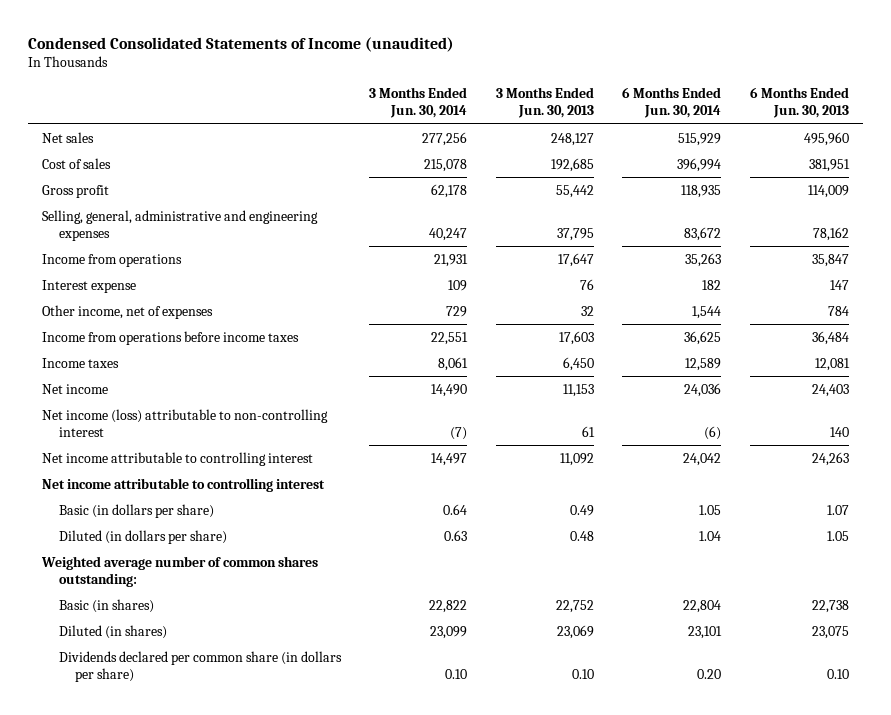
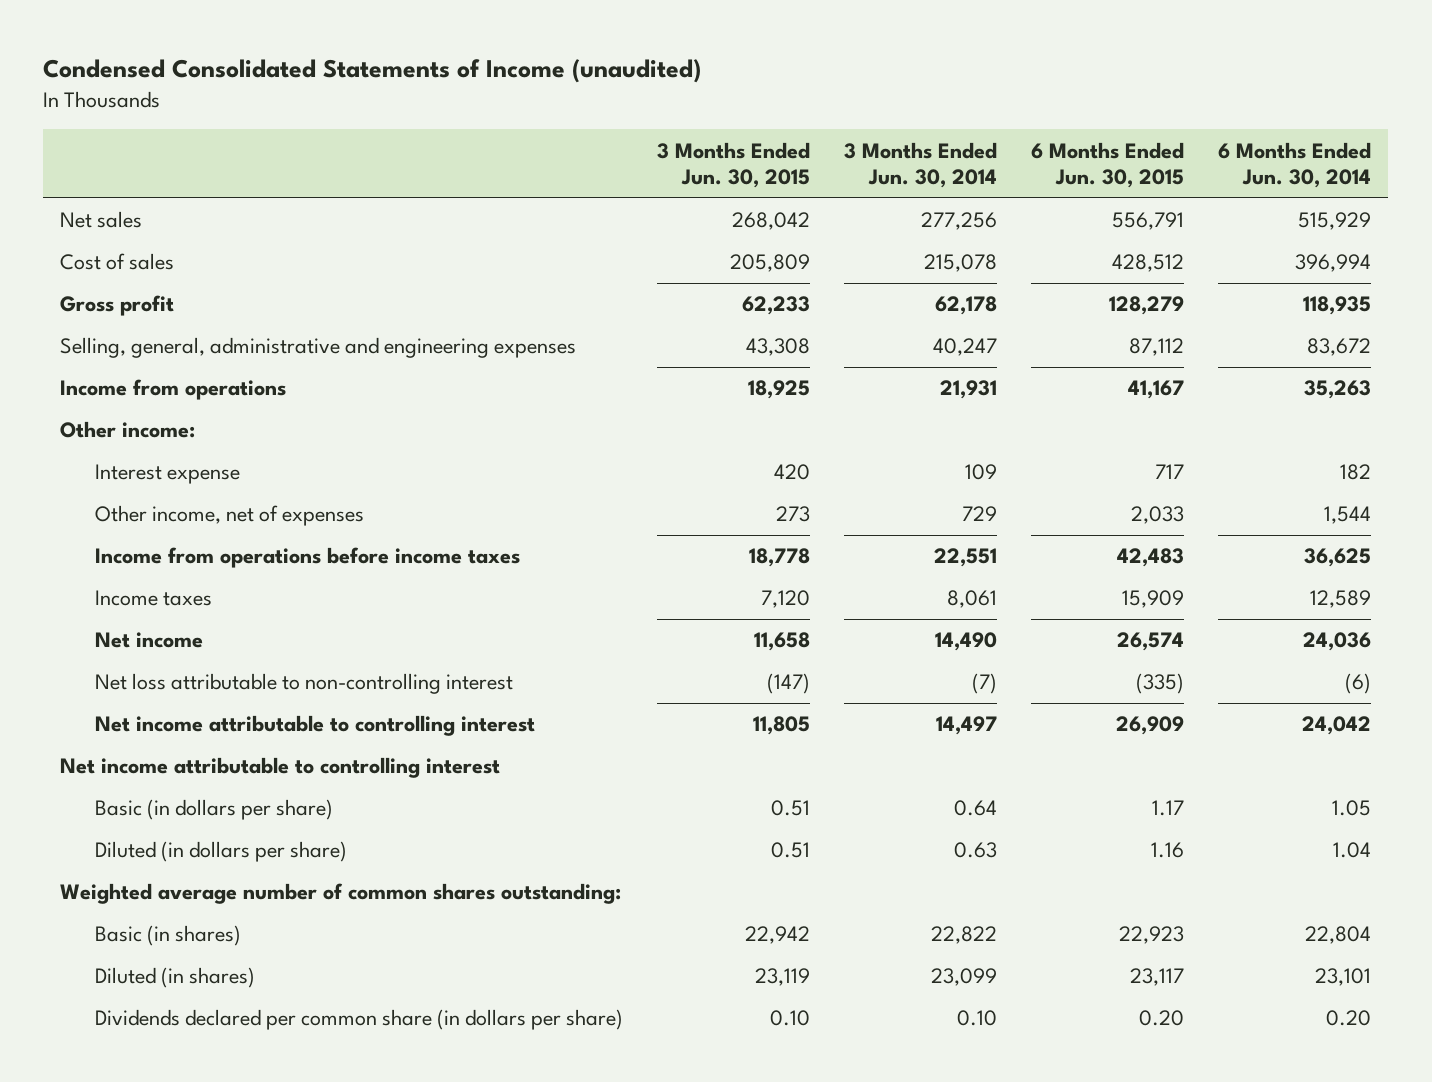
[495,87,594,119] 3 Months Ended Jun. 30, 2013 -> none
[749,87,849,119] 6 Months Ended Jun. 30, 2013 -> none
none -> [657,141,811,188] 3 Months Ended Jun. 30, 2015
none -> [1031,141,1185,188] 6 Months Ended Jun. 30, 2015
none -> [60,421,196,439] Other income:
[42,408,329,437] Net income (loss) attributable to non-controlling interest -> [95,673,514,695] Net loss attributable to non-controlling interest

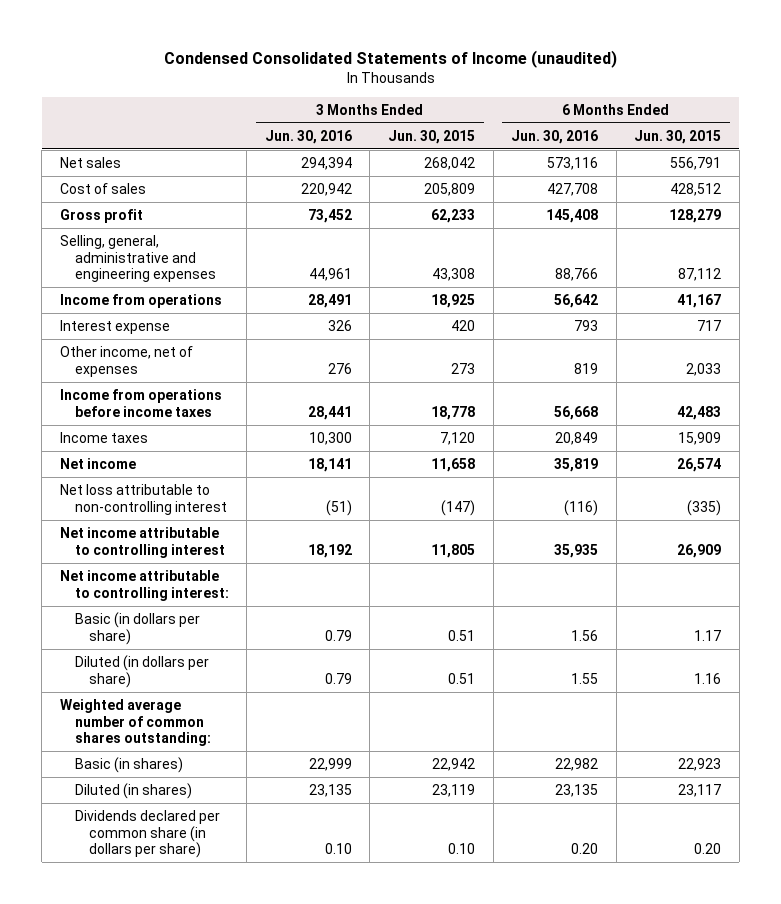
[844,141,998,188] 3 Months Ended Jun. 30, 2014 -> none
[1218,141,1372,188] 6 Months Ended Jun. 30, 2014 -> none
none -> [264,129,352,144] Jun. 30, 2016
none -> [511,129,599,144] Jun. 30, 2016
[60,421,196,439] Other income: -> none
[60,757,501,779] Net income attributable to controlling interest -> [60,569,229,601] Net income attributable to controlling interest:

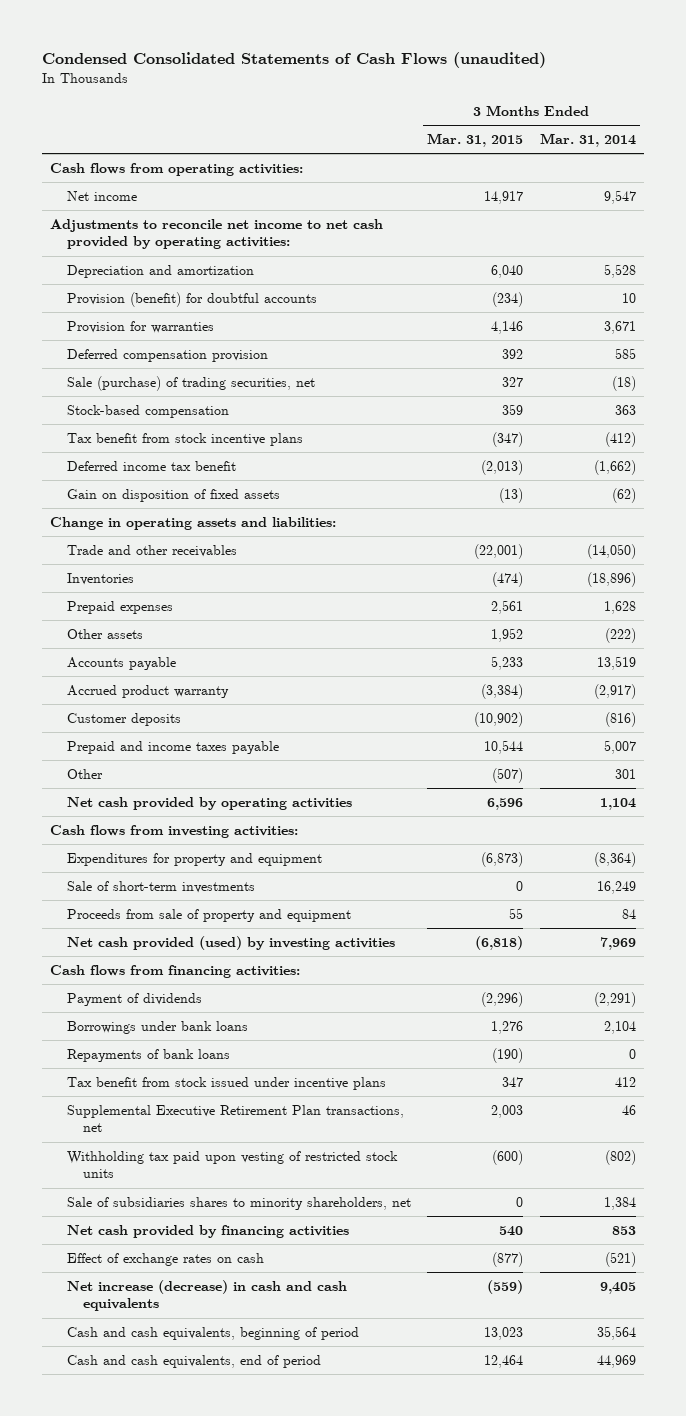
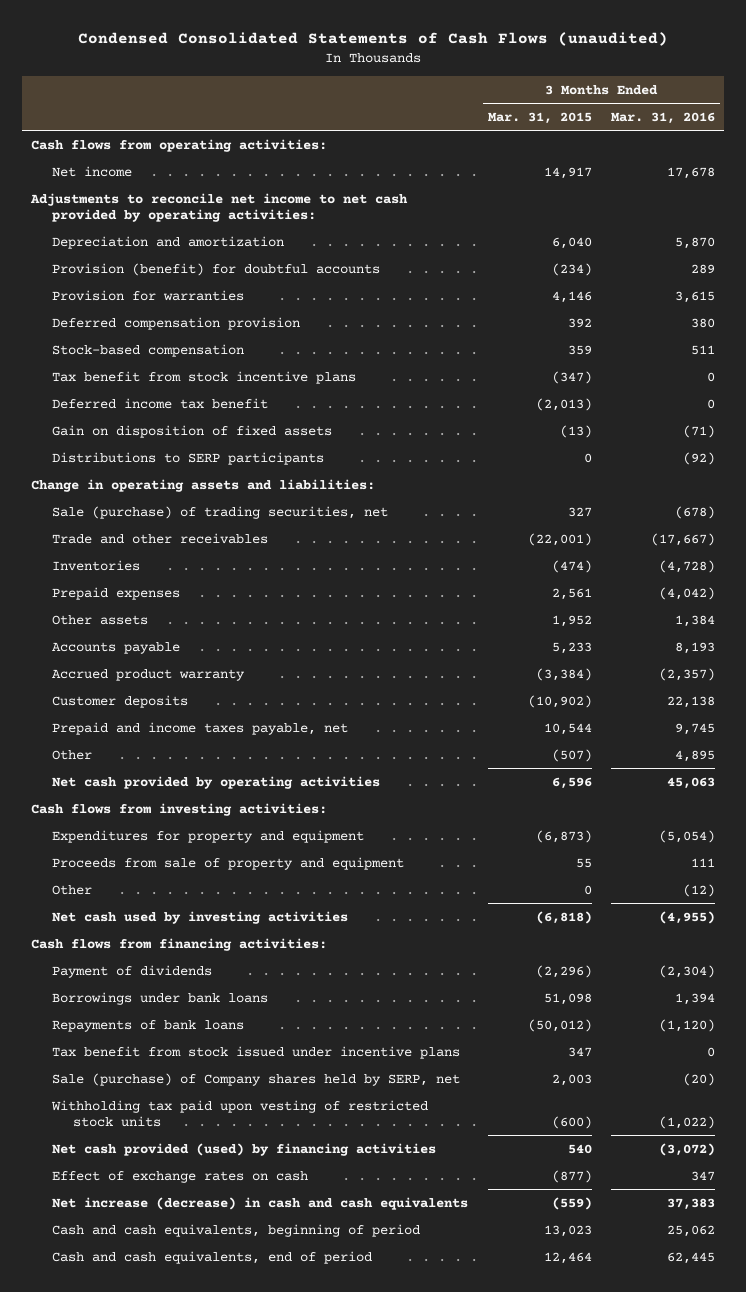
[539,132,636,147] Mar. 31, 2014 -> none
none -> [610,111,715,124] Mar. 31, 2016
none -> [52,451,325,465] Distributions to SERP participants
[66,375,315,391] Sale (purchase) of trading securities, net -> [52,505,389,519] Sale (purchase) of trading securities, net
[66,740,279,754] Prepaid and income taxes payable -> [52,721,349,735] Prepaid and income taxes payable, net
[66,880,255,893] Sale of short-term investments -> none
none -> [52,884,93,895] Other
[66,935,395,950] Net cash provided (used) by investing activities -> [52,910,349,924] Net cash used by investing activities
[491,1020,524,1034] 1,276 -> [543,992,592,1005] 51,098
[492,1047,524,1063] (190) -> [527,1018,592,1032] (50,012)
[66,1104,404,1133] Supplemental Executive Retirement Plan transactions, net -> [52,1072,461,1086] Sale (purchase) of Company shares held by SERP, net
[66,1196,411,1210] Sale of subsidiaries shares to minority shareholders, net -> none
[66,1224,349,1238] Net cash provided by financing activities -> [52,1142,437,1156] Net cash provided (used) by financing activities

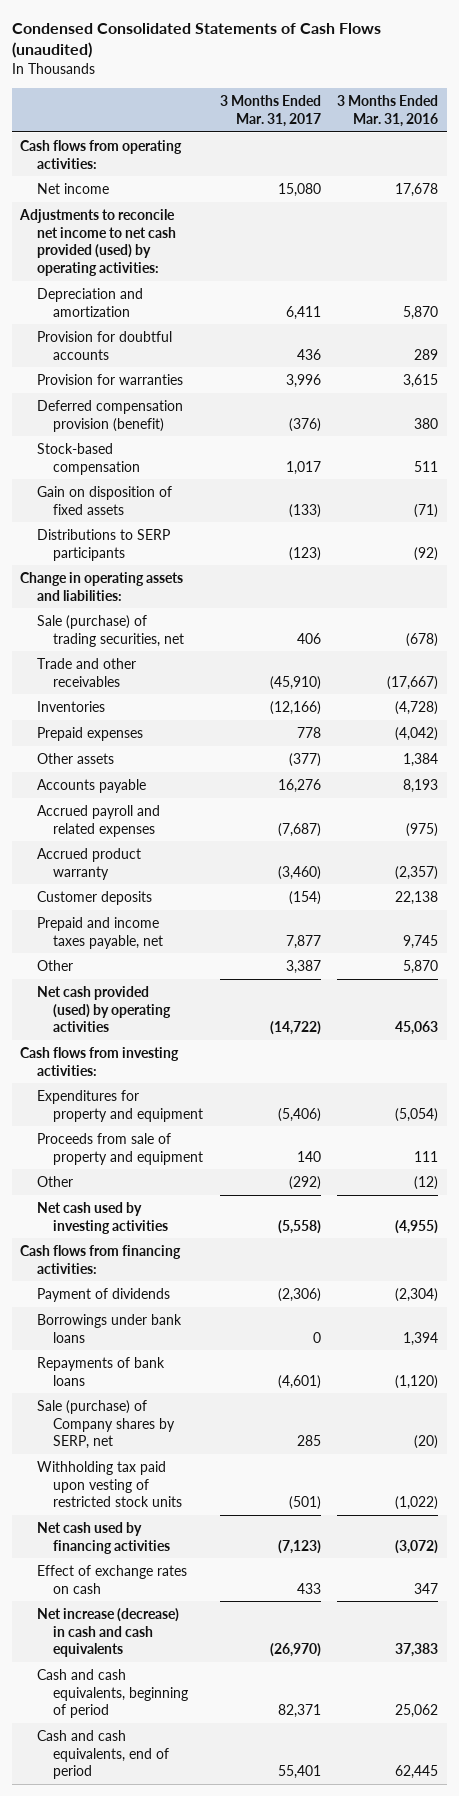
[487,111,592,124] Mar. 31, 2015 -> none
none -> [219,95,321,127] 3 Months Ended Mar. 31, 2017
[30,192,409,222] Adjustments to reconcile net income to net cash provided by operating activities: -> [19,208,176,276] Adjustments to reconcile net income to net cash provided (used) by operating activities:
[52,262,381,276] Provision (benefit) for doubtful accounts -> [36,330,172,360] Provision for doubtful accounts
[52,316,301,330] Deferred compensation provision -> [36,399,183,432] Deferred compensation provision (benefit)
[52,370,357,384] Tax benefit from stock incentive plans -> none
[52,397,269,409] Deferred income tax benefit -> none
none -> [36,804,160,837] Accrued payroll and related expenses
[674,749,715,762] 4,895 -> [403,959,439,974] 5,870
[52,775,381,789] Net cash provided by operating activities -> [36,985,171,1033] Net cash provided (used) by operating activities
[52,1045,461,1059] Tax benefit from stock issued under incentive plans -> none
[52,1072,461,1086] Sale (purchase) of Company shares held by SERP, net -> [36,1399,175,1450] Sale (purchase) of Company shares by SERP, net
[52,1142,437,1156] Net cash provided (used) by financing activities -> [36,1521,170,1554] Net cash used by financing activities

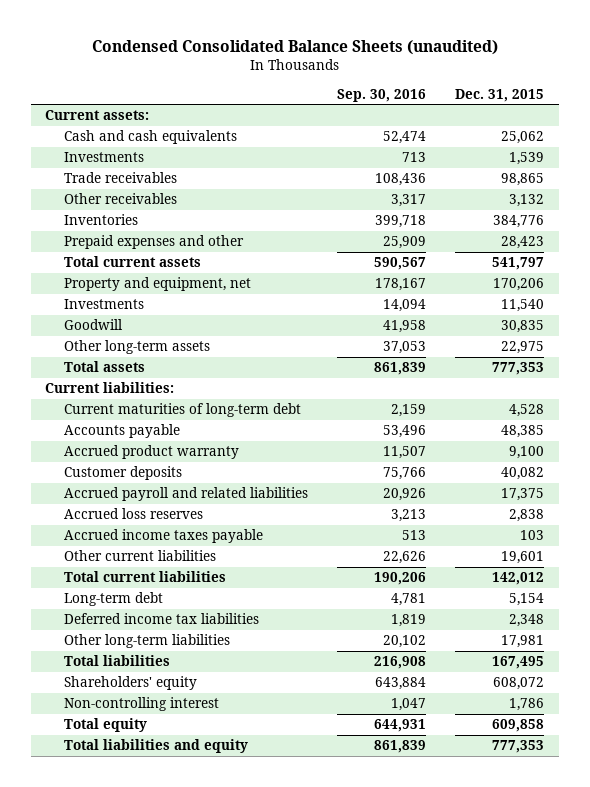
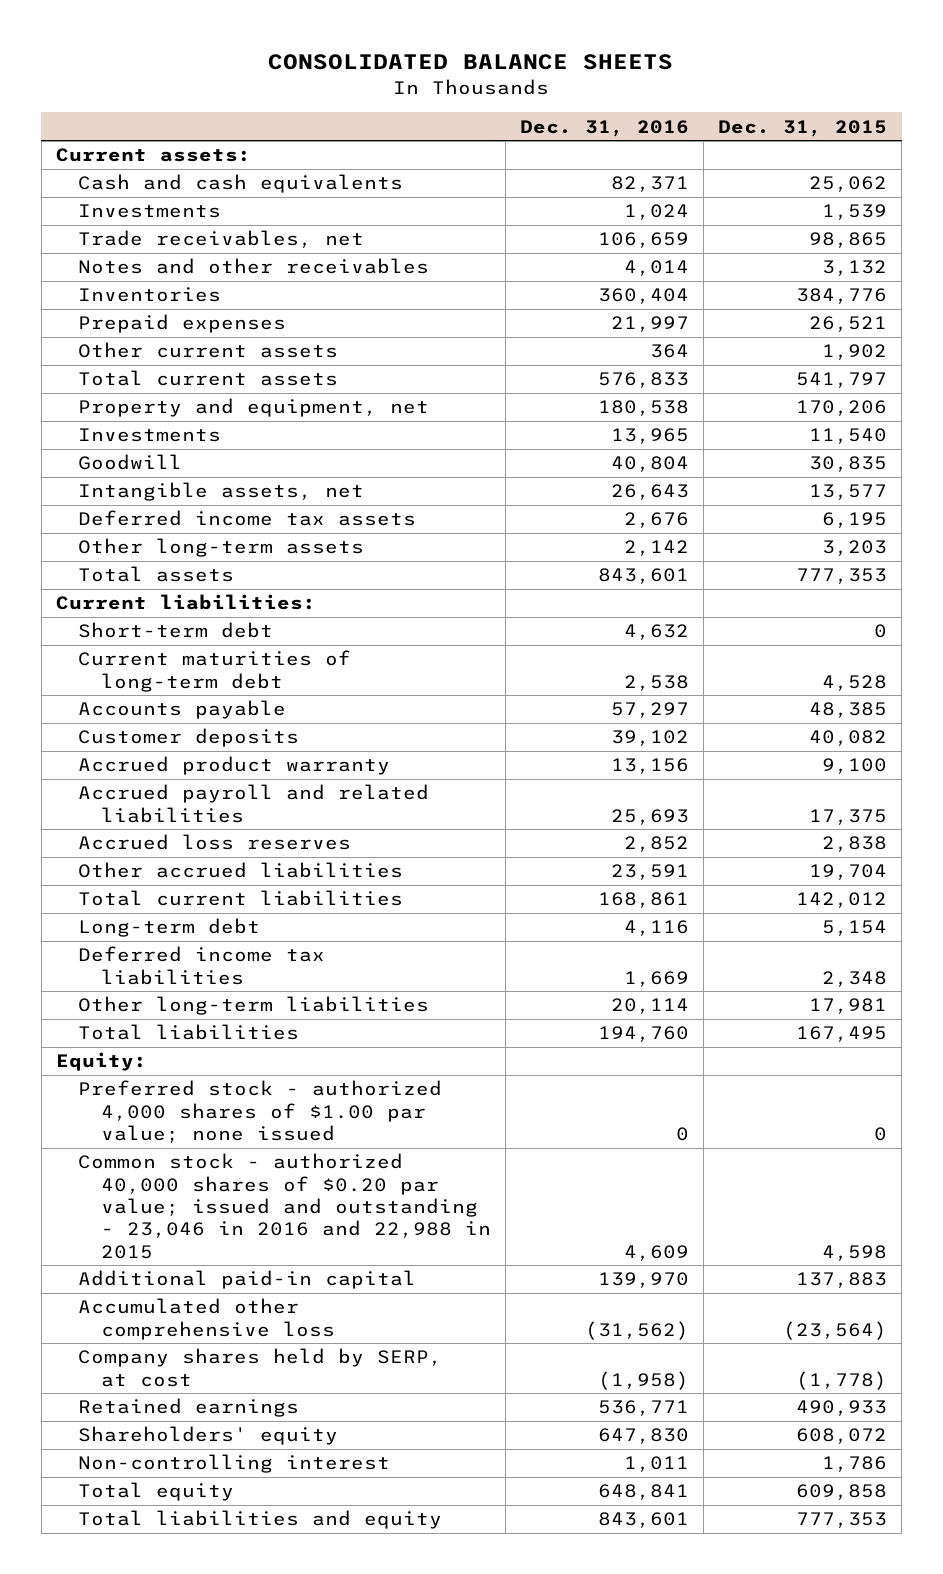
[91,39,498,55] Condensed Consolidated Balance Sheets (unaudited) -> [268,54,674,71] CONSOLIDATED BALANCE SHEETS
[337,88,427,102] Sep. 30, 2016 -> none
none -> [520,119,690,137] Dec. 31, 2016
[63,172,177,184] Trade receivables -> [78,230,365,249] Trade receivables, net
[63,193,177,205] Other receivables -> [78,258,430,275] Notes and other receivables
[63,235,244,250] Prepaid expenses and other -> [78,314,287,334] Prepaid expenses
[501,236,545,250] 28,423 -> [809,316,888,333] 26,521
none -> [78,342,339,359] Other current assets
none -> [78,482,365,502] Intangible assets, net
none -> [78,510,417,527] Deferred income tax assets
[501,341,545,355] 22,975 -> [822,540,888,557] 3,203
none -> [78,622,274,639] Short-term debt
[63,445,239,460] Accrued product warranty -> [78,756,391,776] Accrued product warranty
[63,529,263,544] Accrued income taxes payable -> none
[63,550,216,562] Other current liabilities -> [78,862,404,879] Other accrued liabilities
[501,551,545,565] 19,601 -> [809,864,888,881] 19,704
none -> [55,1052,147,1072] Equity:
none -> [78,1080,443,1144] Preferred stock - authorized 4,000 shares of $1.00 par value; none issued
none -> [78,1153,491,1259] Common stock - authorized 40,000 shares of $0.20 par value; issued and outstanding - 23,046 in 2016 and 22,988 in 2015
none -> [78,1270,417,1290] Additional paid-in capital
none -> [78,1298,335,1340] Accumulated other comprehensive loss
none -> [78,1348,443,1387] Company shares held by SERP, at cost
none -> [78,1398,300,1418] Retained earnings

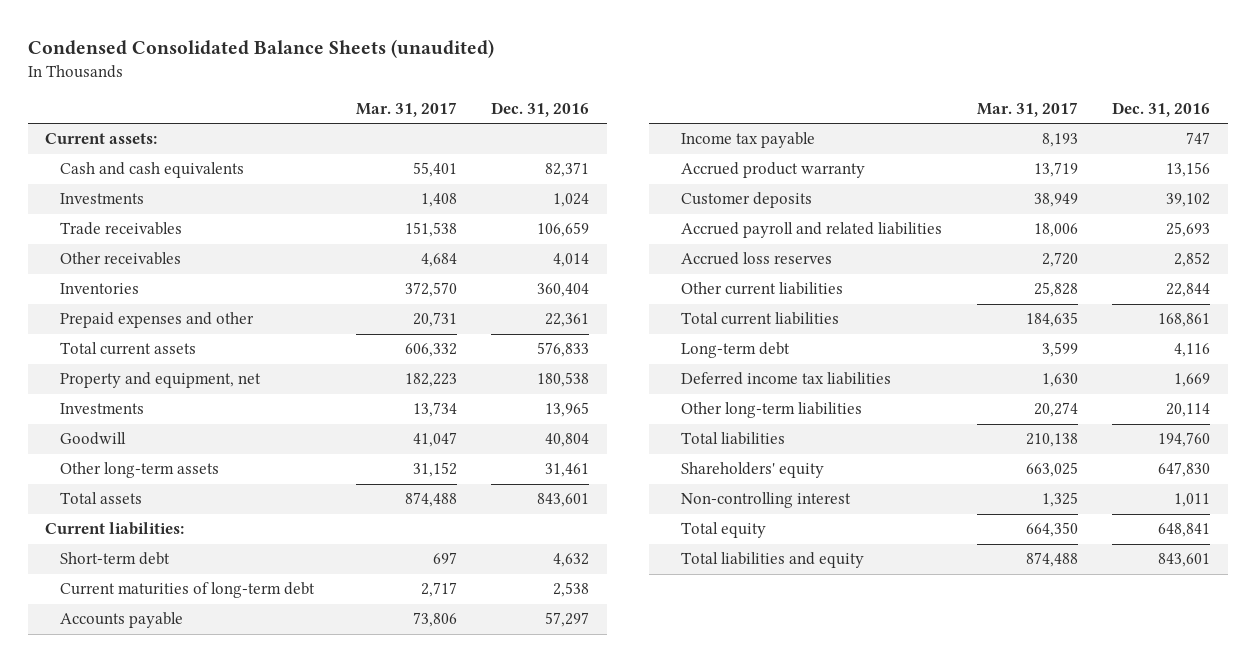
[268,54,674,71] CONSOLIDATED BALANCE SHEETS -> [27,38,494,58] Condensed Consolidated Balance Sheets (unaudited)
[718,119,888,137] Dec. 31, 2015 -> none
none -> [355,101,457,117] Mar. 31, 2017
[78,230,365,249] Trade receivables, net -> [59,222,182,236] Trade receivables
[78,258,430,275] Notes and other receivables -> [59,252,181,266] Other receivables
[78,342,339,359] Other current assets -> none
[78,314,287,334] Prepaid expenses -> [59,312,254,329] Prepaid expenses and other
[611,316,690,333] 21,997 -> [545,313,590,328] 22,361
[78,482,365,502] Intangible assets, net -> none
[78,510,417,527] Deferred income tax assets -> none
[624,540,690,557] 2,142 -> [545,463,590,478] 31,461
none -> [680,132,815,149] Income tax payable
[78,728,300,748] Customer deposits -> [680,192,812,209] Customer deposits
[78,862,404,879] Other accrued liabilities -> [680,282,843,296] Other current liabilities
[611,864,690,881] 23,591 -> [1166,283,1211,298] 22,844
[55,1052,147,1072] Equity: -> none
[78,1080,443,1144] Preferred stock - authorized 4,000 shares of $1.00 par value; none issued -> none
[78,1153,491,1259] Common stock - authorized 40,000 shares of $0.20 par value; issued and outstanding - 23,046 in 2016 and 22,988 in 2015 -> none
[78,1270,417,1290] Additional paid-in capital -> none
[78,1298,335,1340] Accumulated other comprehensive loss -> none
[78,1348,443,1387] Company shares held by SERP, at cost -> none
[78,1398,300,1418] Retained earnings -> none

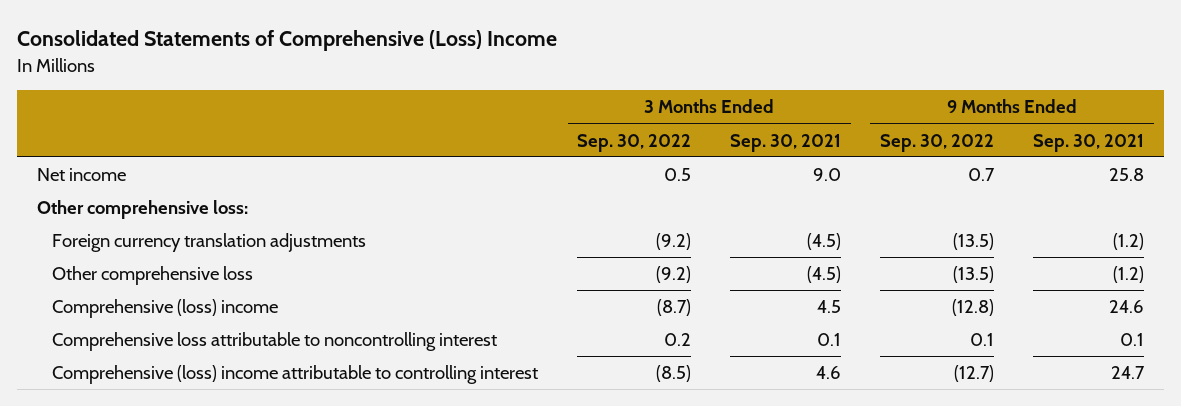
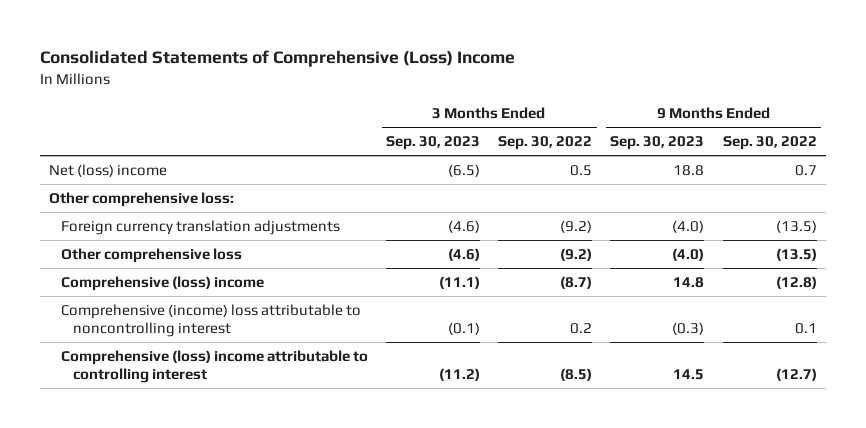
[730,133,842,152] Sep. 30, 2021 -> none
[1033,133,1145,152] Sep. 30, 2021 -> none
none -> [386,136,481,151] Sep. 30, 2023
none -> [610,136,705,151] Sep. 30, 2023
[36,168,126,182] Net income -> [49,164,168,178] Net (loss) income
[52,332,498,352] Comprehensive loss attributable to noncontrolling interest -> [61,304,362,337] Comprehensive (income) loss attributable to noncontrolling interest

